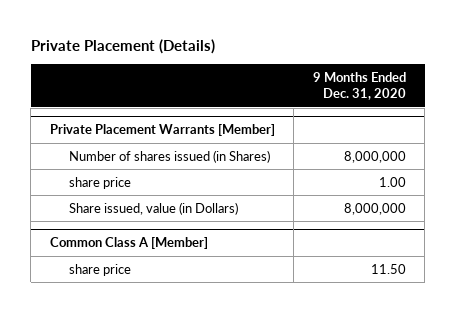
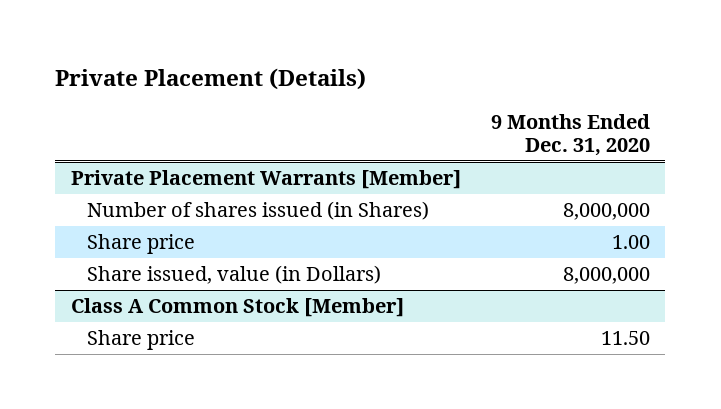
[69,176,132,189] share price -> [87,233,196,254] Share price
[49,237,208,250] Common Class A [Member] -> [70,297,404,317] Class A Common Stock [Member]
[69,263,132,276] share price -> [87,329,196,350] Share price

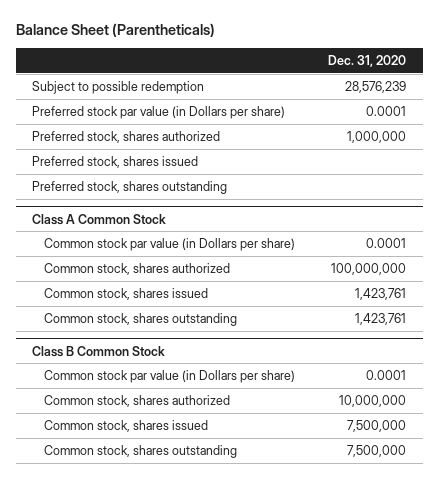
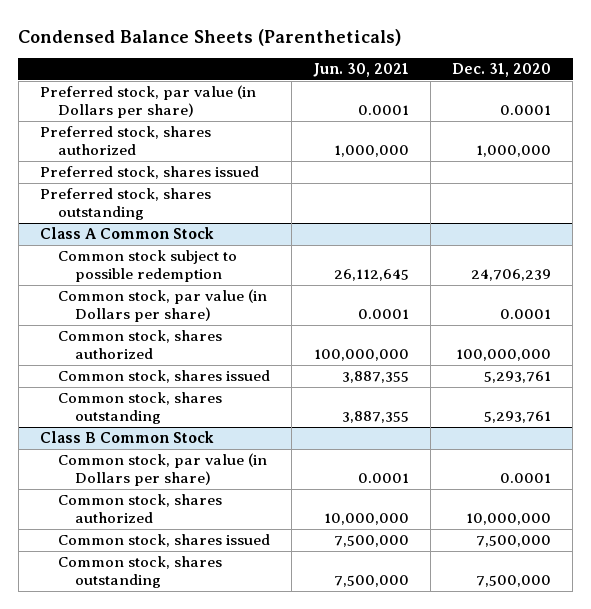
[15,23,215,38] Balance Sheet (Parentheticals) -> [18,28,402,46] Condensed Balance Sheets (Parentheticals)
none -> [312,63,409,78] Jun. 30, 2021
[32,80,205,94] Subject to possible redemption -> none
[32,105,286,119] Preferred stock par value (in Dollars per share) -> [40,85,257,119] Preferred stock, par value (in Dollars per share)
none -> [57,250,237,283] Common stock subject to possible redemption
[43,237,295,251] Common stock par value (in Dollars per share) -> [57,289,267,323] Common stock, par value (in Dollars per share)
[355,287,407,300] 1,423,761 -> [484,371,552,384] 5,293,761
[355,312,407,325] 1,423,761 -> [484,411,552,424] 5,293,761
[43,369,295,383] Common stock par value (in Dollars per share) -> [57,453,267,487] Common stock, par value (in Dollars per share)

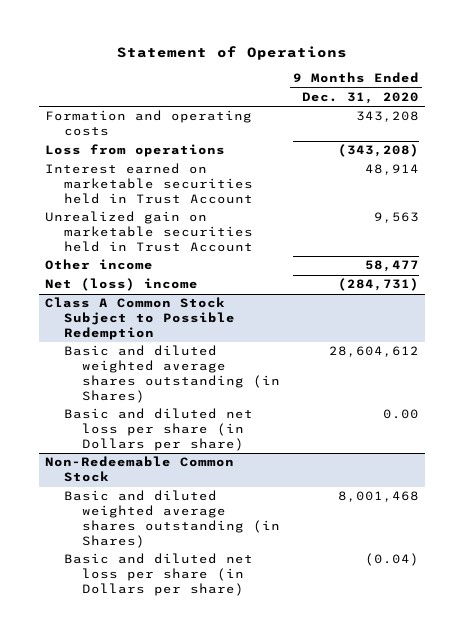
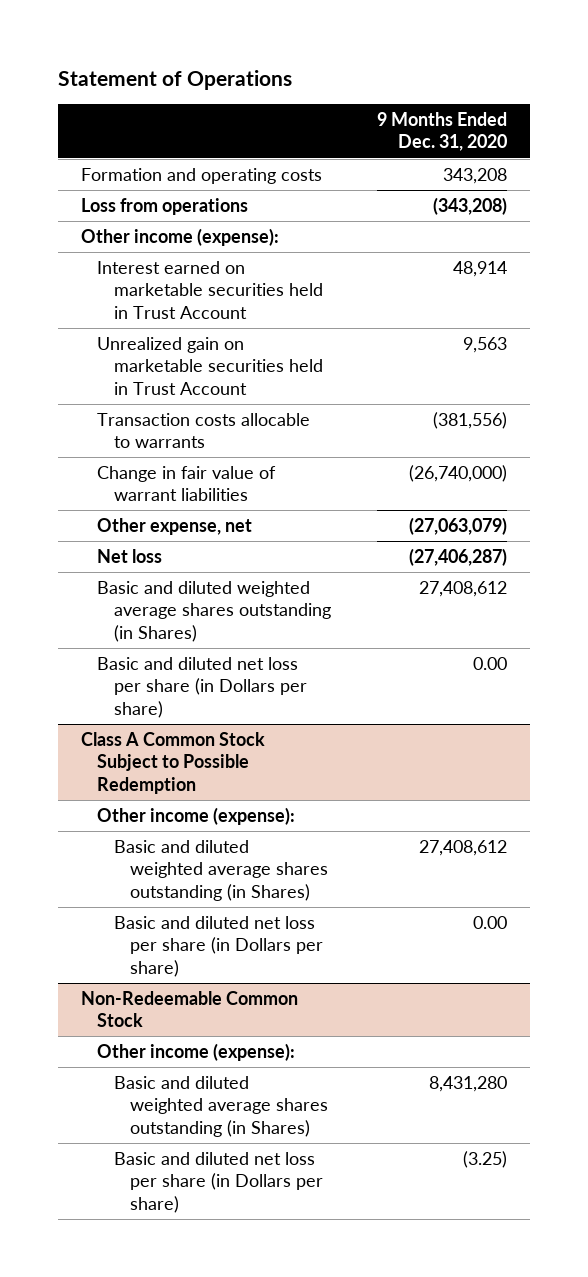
none -> [80,228,279,247] Other income (expense):
[44,259,153,271] Other income -> none
none -> [97,413,311,449] Transaction costs allocable to warrants
none -> [97,466,277,502] Change in fair value of warrant liabilities
none -> [97,518,253,536] Other expense, net
[44,278,198,292] Net (loss) income -> [97,549,163,564] Net loss
[337,278,419,292] (284,731) -> [408,548,507,567] (27,406,287)
none -> [97,581,331,642] Basic and diluted weighted average shares outstanding (in Shares)
none -> [97,657,307,718] Basic and diluted net loss per share (in Dollars per share)
none -> [97,807,296,826] Other income (expense):
[328,346,419,358] 28,604,612 -> [418,840,507,857] 27,408,612
none -> [97,1043,296,1062] Other income (expense):
[337,491,419,503] 8,001,468 -> [428,1076,507,1093] 8,431,280
[364,553,419,567] (0.04) -> [462,1151,507,1169] (3.25)

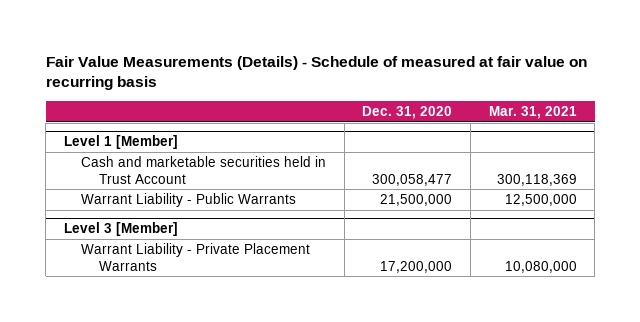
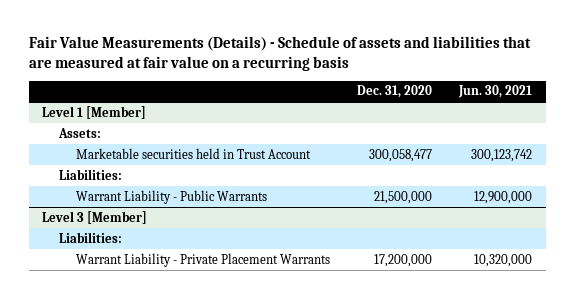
[45,55,587,91] Fair Value Measurements (Details) - Schedule of measured at fair value on recurring basis -> [28,36,531,72] Fair Value Measurements (Details) - Schedule of assets and liabilities that are measured at fair value on a recurring basis
[488,105,577,119] Mar. 31, 2021 -> none
none -> [457,85,532,99] Jun. 30, 2021
none -> [58,127,102,138] Assets:
[81,156,327,184] Cash and marketable securities held in Trust Account -> [75,147,311,159] Marketable securities held in Trust Account
none -> [59,168,123,180] Liabilities:
none -> [59,231,123,243] Liabilities:

